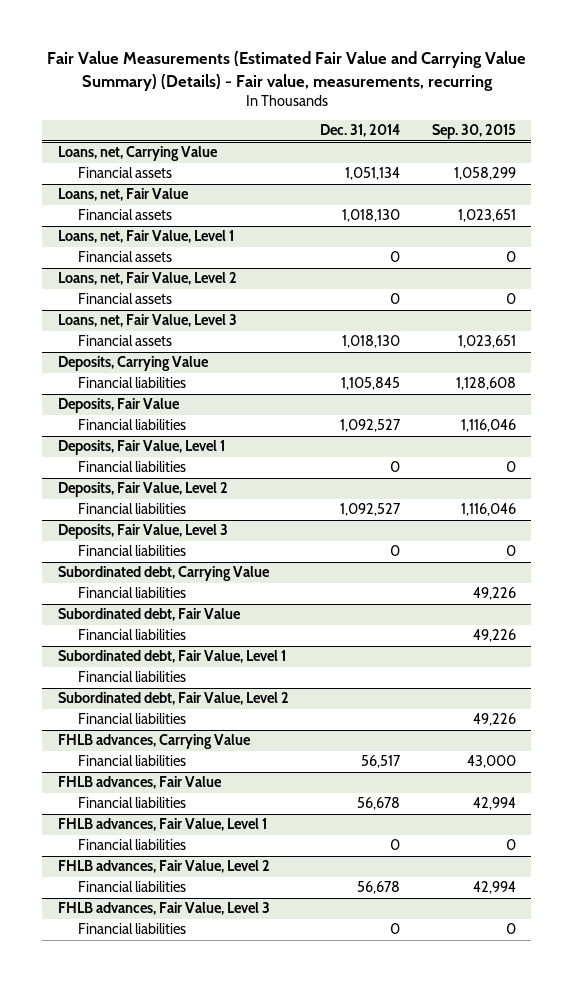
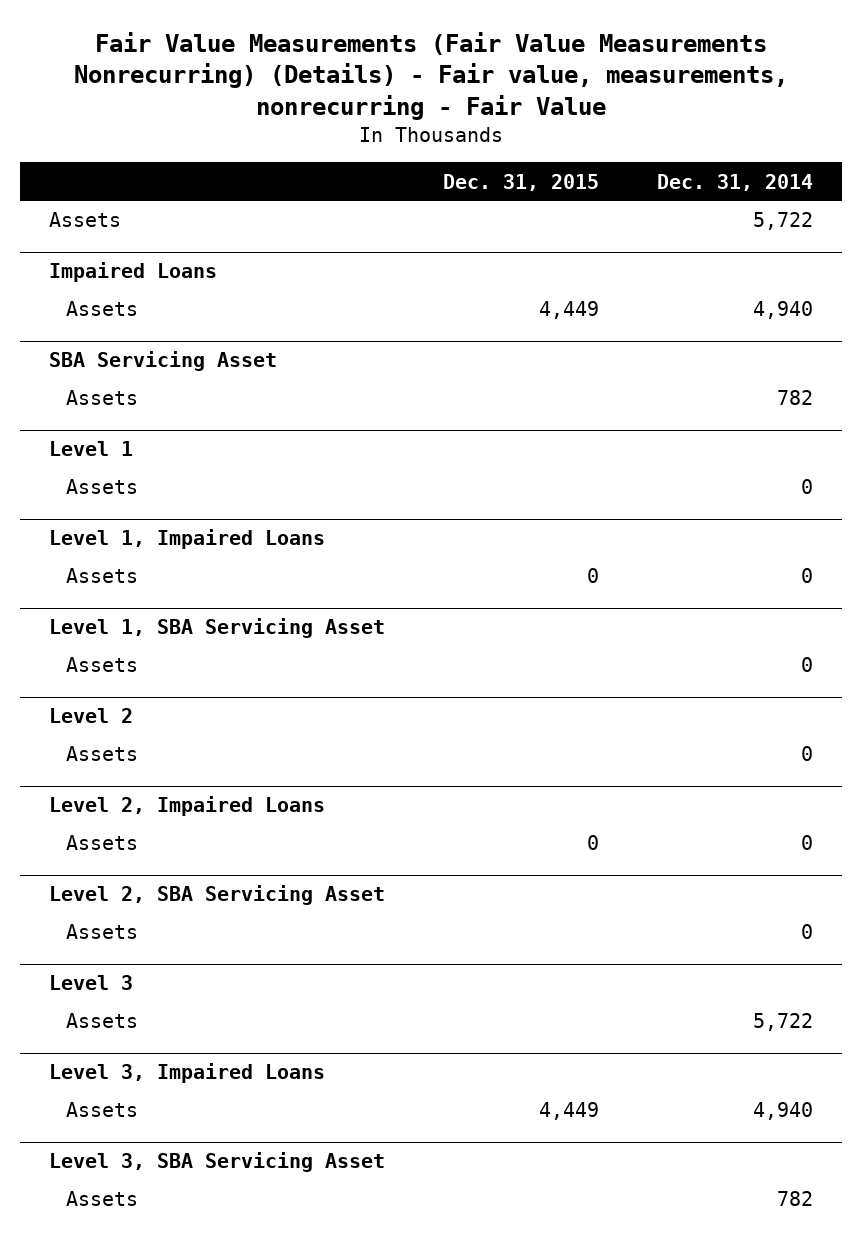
[46,51,526,91] Fair Value Measurements (Estimated Fair Value and Carrying Value Summary) (Details) - Fair value, measurements, recurring -> [74,31,789,120] Fair Value Measurements (Fair Value Measurements Nonrecurring) (Details) - Fair value, measurements, nonrecurring - Fair Value
[431,124,516,140] Sep. 30, 2015 -> none
none -> [443,173,600,191] Dec. 31, 2015
[57,146,218,162] Loans, net, Carrying Value -> none
[57,188,189,202] Loans, net, Fair Value -> none
[57,230,234,244] Loans, net, Fair Value, Level 1 -> none
[57,272,237,286] Loans, net, Fair Value, Level 2 -> none
[57,314,237,328] Loans, net, Fair Value, Level 3 -> none
[57,356,209,372] Deposits, Carrying Value -> none
[77,377,186,389] Financial liabilities -> none
[57,398,180,414] Deposits, Fair Value -> none
[77,419,186,431] Financial liabilities -> none
[57,440,225,456] Deposits, Fair Value, Level 1 -> none
[77,461,186,473] Financial liabilities -> none
[57,482,228,498] Deposits, Fair Value, Level 2 -> none
[77,503,186,515] Financial liabilities -> none
[57,524,228,540] Deposits, Fair Value, Level 3 -> none
[77,545,186,557] Financial liabilities -> none
[57,566,270,582] Subordinated debt, Carrying Value -> none
[77,587,186,599] Financial liabilities -> none
[57,608,241,622] Subordinated debt, Fair Value -> none
[77,629,186,641] Financial liabilities -> none
[57,650,286,664] Subordinated debt, Fair Value, Level 1 -> none
[77,671,186,683] Financial liabilities -> none
[57,692,289,706] Subordinated debt, Fair Value, Level 2 -> none
[77,713,186,725] Financial liabilities -> none
[57,734,251,750] FHLB advances, Carrying Value -> none
[77,755,186,767] Financial liabilities -> none
[57,776,222,790] FHLB advances, Fair Value -> none
[77,797,186,809] Financial liabilities -> none
[57,818,267,832] FHLB advances, Fair Value, Level 1 -> none
[77,839,186,851] Financial liabilities -> none
[57,860,270,874] FHLB advances, Fair Value, Level 2 -> none
[77,881,186,893] Financial liabilities -> none
[57,902,270,916] FHLB advances, Fair Value, Level 3 -> none
[77,923,186,935] Financial liabilities -> none
[77,167,172,179] Financial assets -> [49,212,122,228] Assets
[345,167,401,181] 1,051,134 -> [753,212,814,231] 5,722
none -> [49,262,218,283] Impaired Loans
[77,209,172,221] Financial assets -> [66,301,139,317] Assets
[342,209,401,223] 1,018,130 -> [753,301,814,320] 4,940
none -> [49,351,278,372] SBA Servicing Asset
[77,251,172,263] Financial assets -> [66,390,139,406] Assets
[390,251,401,263] 0 -> [777,390,814,406] 782
none -> [49,441,134,457] Level 1
[77,293,172,305] Financial assets -> [66,479,139,495] Assets
none -> [49,529,326,550] Level 1, Impaired Loans
[77,335,172,347] Financial assets -> [66,568,139,584] Assets
[342,335,401,349] 1,018,130 -> [801,568,814,584] 0
none -> [49,618,386,639] Level 1, SBA Servicing Asset
none -> [66,657,139,673] Assets
none -> [49,708,134,724] Level 2
none -> [66,746,139,762] Assets
none -> [49,796,326,817] Level 2, Impaired Loans
none -> [66,835,139,851] Assets
none -> [49,885,386,906] Level 2, SBA Servicing Asset
none -> [66,924,139,940] Assets
none -> [49,975,134,991] Level 3
none -> [66,1013,139,1029] Assets
none -> [49,1063,326,1084] Level 3, Impaired Loans
none -> [66,1102,139,1118] Assets
none -> [49,1152,386,1173] Level 3, SBA Servicing Asset
none -> [66,1191,139,1207] Assets

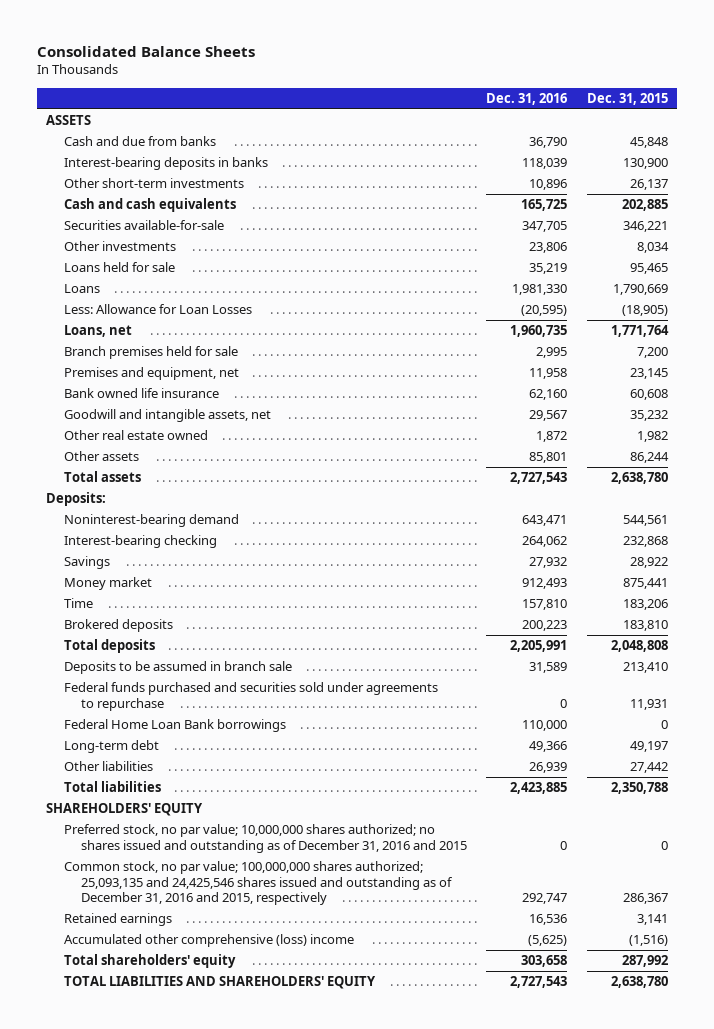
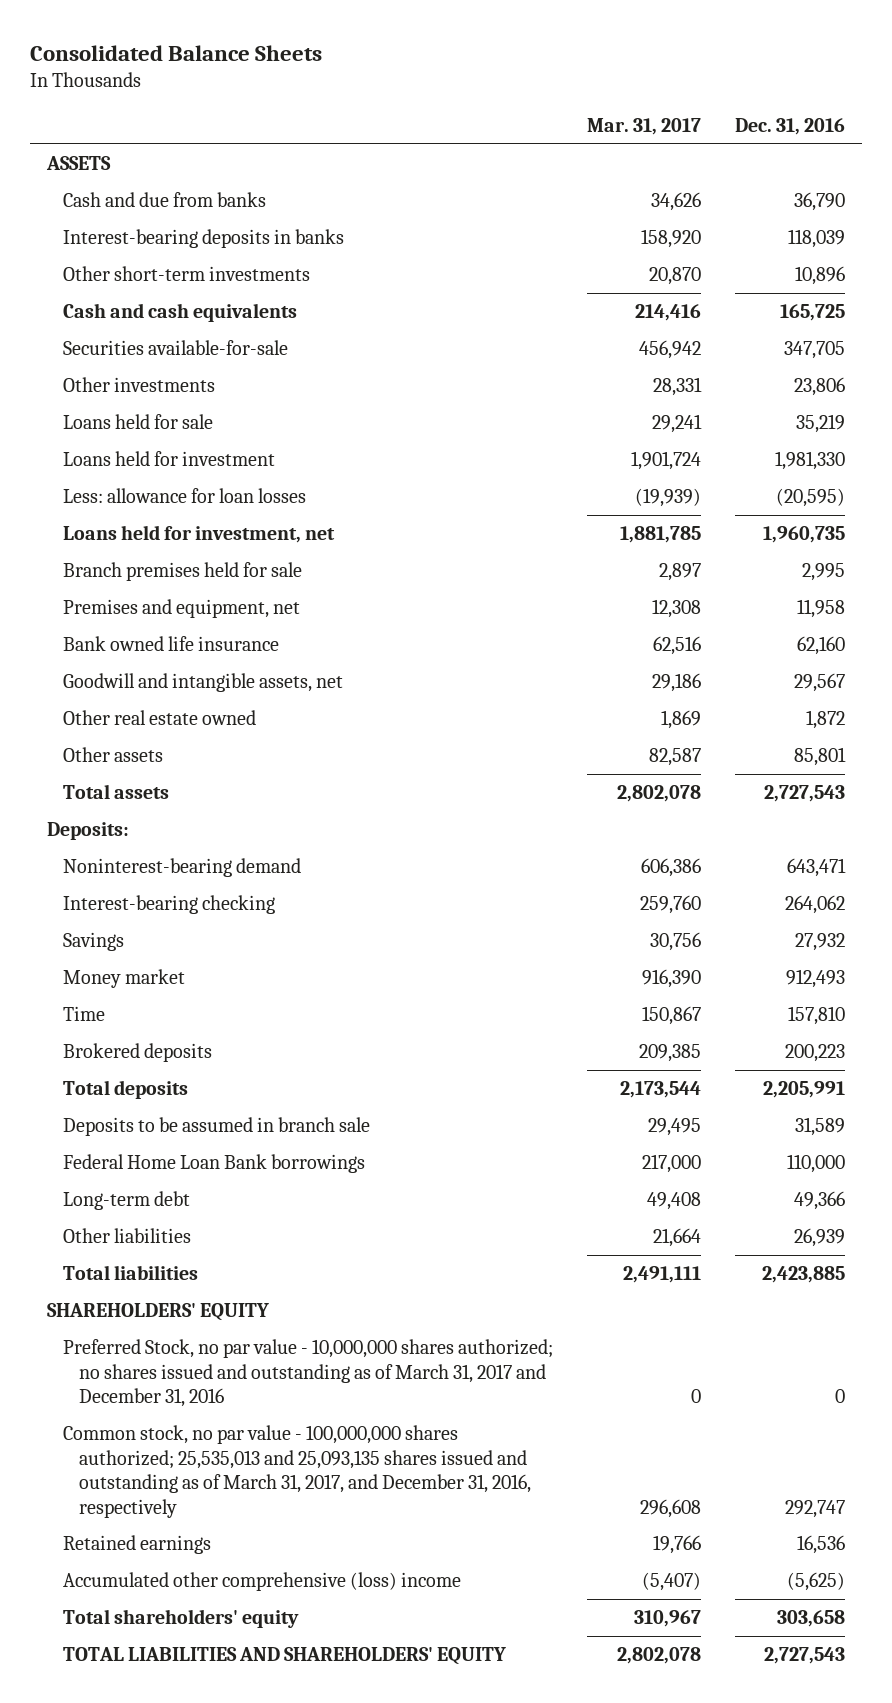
[586,92,668,105] Dec. 31, 2015 -> none
none -> [586,118,701,136] Mar. 31, 2017
[63,284,100,294] Loans -> [62,451,275,467] Loans held for investment
[63,304,252,315] Less: Allowance for Loan Losses -> [62,488,306,504] Less: allowance for loan losses
[63,325,132,338] Loans, net -> [62,525,335,544] Loans held for investment, net
[63,682,438,711] Federal funds purchased and securities sold under agreements to repurchase -> none
[63,824,467,853] Preferred stock, no par value; 10,000,000 shares authorized; no shares issued and outstanding as of December 31, 2016 and 2015 -> [62,1339,553,1408] Preferred Stock, no par value - 10,000,000 shares authorized; no shares issued and outstanding as of March 31, 2017 and December 31, 2016
[63,861,453,906] Common stock, no par value; 100,000,000 shares authorized; 25,093,135 and 24,425,546 shares issued and outstanding as of December 31, 2016 and 2015, respectively -> [62,1425,531,1518] Common stock, no par value - 100,000,000 shares authorized; 25,535,013 and 25,093,135 shares issued and outstanding as of March 31, 2017, and December 31, 2016, respectively

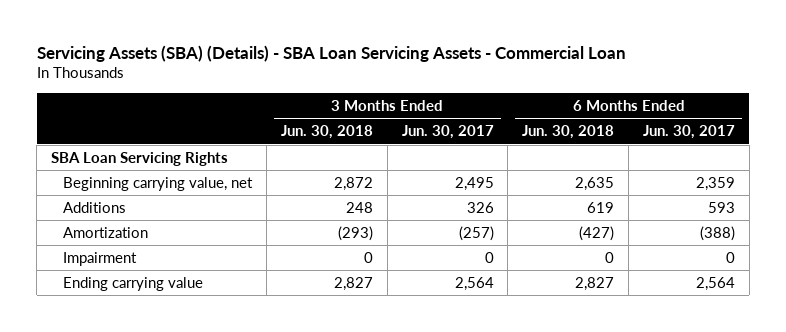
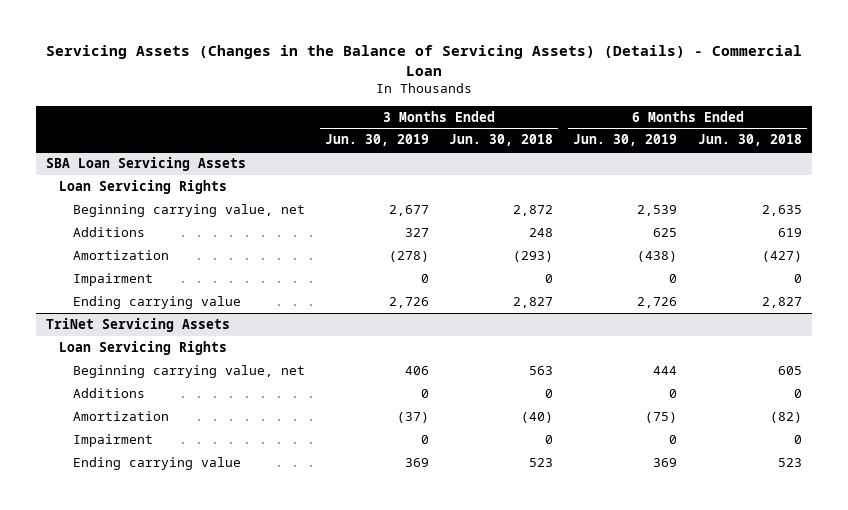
[36,44,626,62] Servicing Assets (SBA) (Details) - SBA Loan Servicing Assets - Commercial Loan -> [45,44,802,76] Servicing Assets (Changes in the Balance of Servicing Assets) (Details) - Commercial Loan
[401,125,494,140] Jun. 30, 2017 -> none
[642,125,735,140] Jun. 30, 2017 -> none
none -> [324,134,429,147] Jun. 30, 2019
none -> [573,134,678,147] Jun. 30, 2019
none -> [46,156,247,171] SBA Loan Servicing Assets
[50,151,228,166] SBA Loan Servicing Rights -> [59,179,228,194] Loan Servicing Rights
none -> [46,317,231,332] TriNet Servicing Assets
none -> [59,340,228,355] Loan Servicing Rights
none -> [72,364,305,378] Beginning carrying value, net
none -> [72,387,145,398] Additions
none -> [72,410,169,421] Amortization
none -> [72,433,153,447] Impairment
none -> [72,456,241,470] Ending carrying value

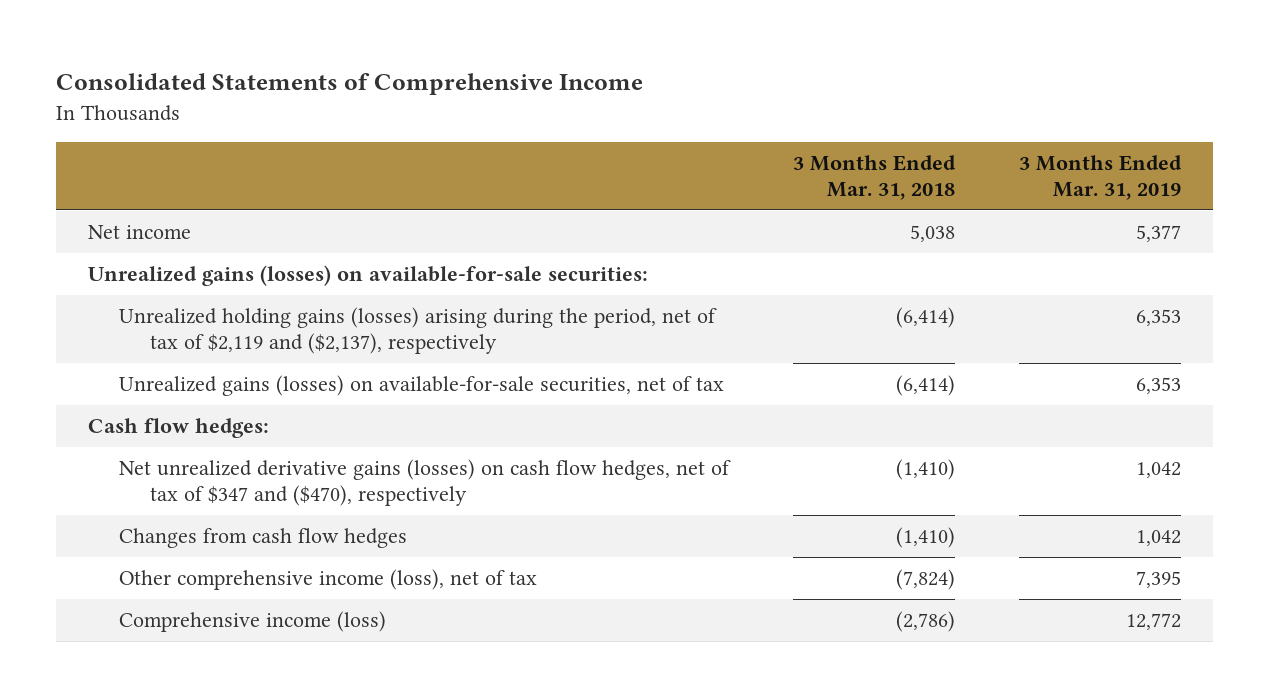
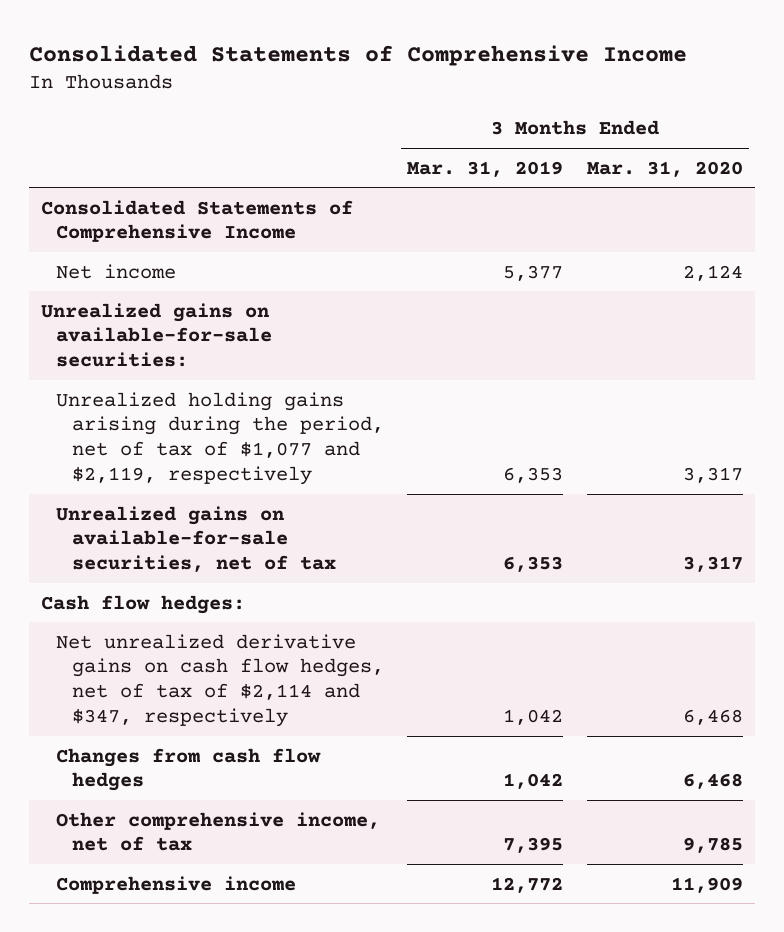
[792,155,956,200] 3 Months Ended Mar. 31, 2018 -> none
none -> [587,160,744,177] Mar. 31, 2020
none -> [40,199,353,243] Consolidated Statements of Comprehensive Income
[88,264,649,286] Unrealized gains (losses) on available-for-sale securities: -> [40,302,273,368] Unrealized gains on available-for-sale securities:
[119,306,718,354] Unrealized holding gains (losses) arising during the period, net of tax of $2,119 and ($2,137), respectively -> [56,391,384,486] Unrealized holding gains arising during the period, net of tax of $1,077 and $2,119, respectively
[119,374,725,396] Unrealized gains (losses) on available-for-sale securities, net of tax -> [56,505,336,573] Unrealized gains on available-for-sale securities, net of tax
[119,458,732,506] Net unrealized derivative gains (losses) on cash flow hedges, net of tax of $347 and ($470), respectively -> [56,633,384,728] Net unrealized derivative gains on cash flow hedges, net of tax of $2,114 and $347, respectively
[119,568,538,590] Other comprehensive income (loss), net of tax -> [56,811,381,852] Other comprehensive income, net of tax
[119,610,387,632] Comprehensive income (loss) -> [56,875,297,894] Comprehensive income

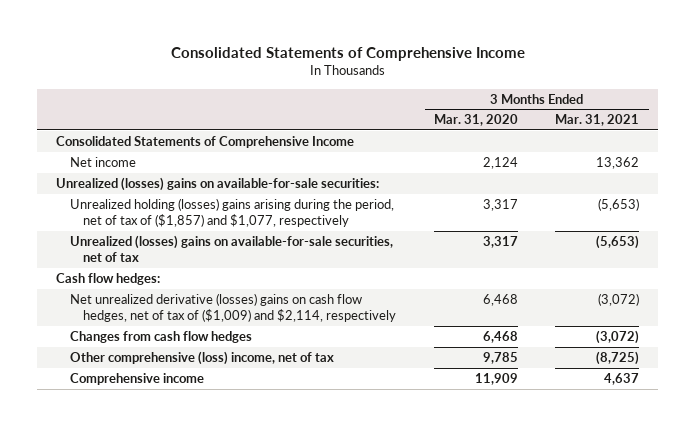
[407,160,564,177] Mar. 31, 2019 -> none
none -> [555,114,640,127] Mar. 31, 2021
[40,302,273,368] Unrealized gains on available-for-sale securities: -> [55,177,379,192] Unrealized (losses) gains on available-for-sale securities:
[56,391,384,486] Unrealized holding gains arising during the period, net of tax of $1,077 and $2,119, respectively -> [69,198,394,228] Unrealized holding (losses) gains arising during the period, net of tax of ($1,857) and $1,077, respectively
[56,505,336,573] Unrealized gains on available-for-sale securities, net of tax -> [69,235,393,263] Unrealized (losses) gains on available-for-sale securities, net of tax
[56,633,384,728] Net unrealized derivative gains on cash flow hedges, net of tax of $2,114 and $347, respectively -> [69,293,397,323] Net unrealized derivative (losses) gains on cash flow hedges, net of tax of ($1,009) and $2,114, respectively
[56,811,381,852] Other comprehensive income, net of tax -> [69,351,334,366] Other comprehensive (loss) income, net of tax

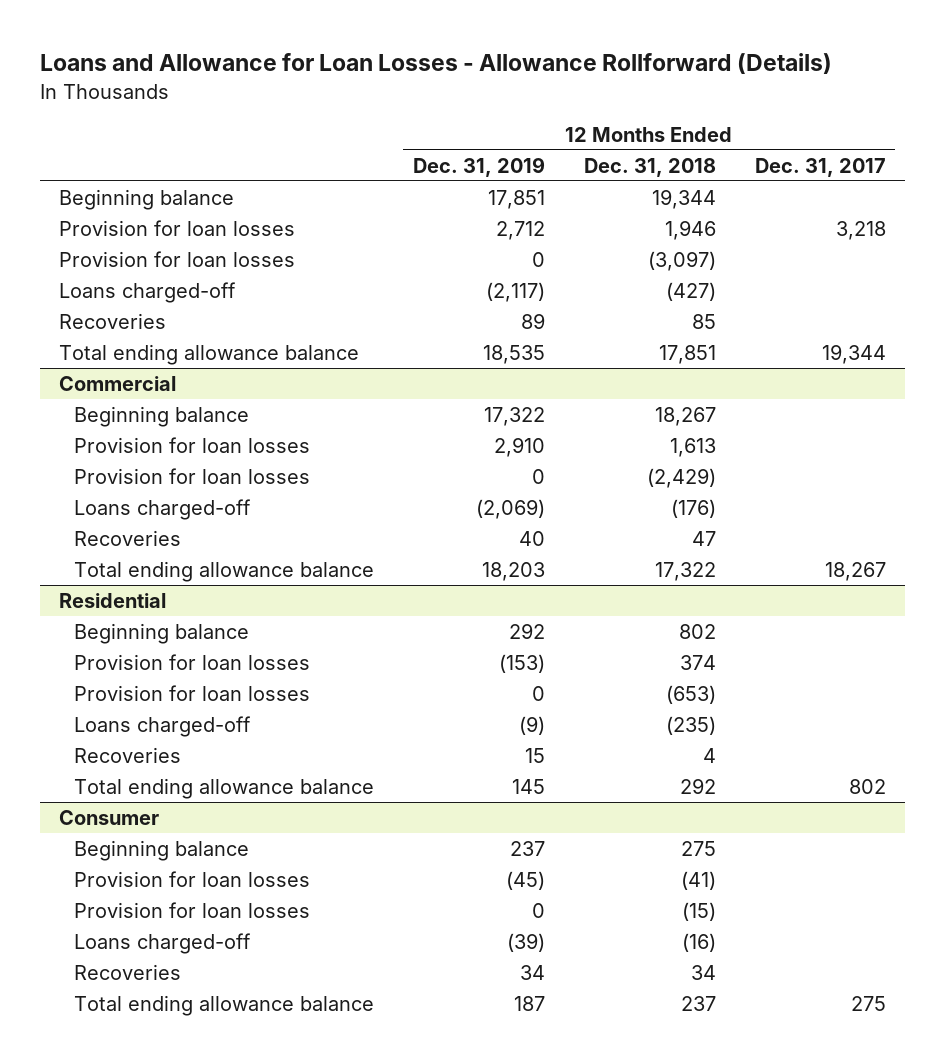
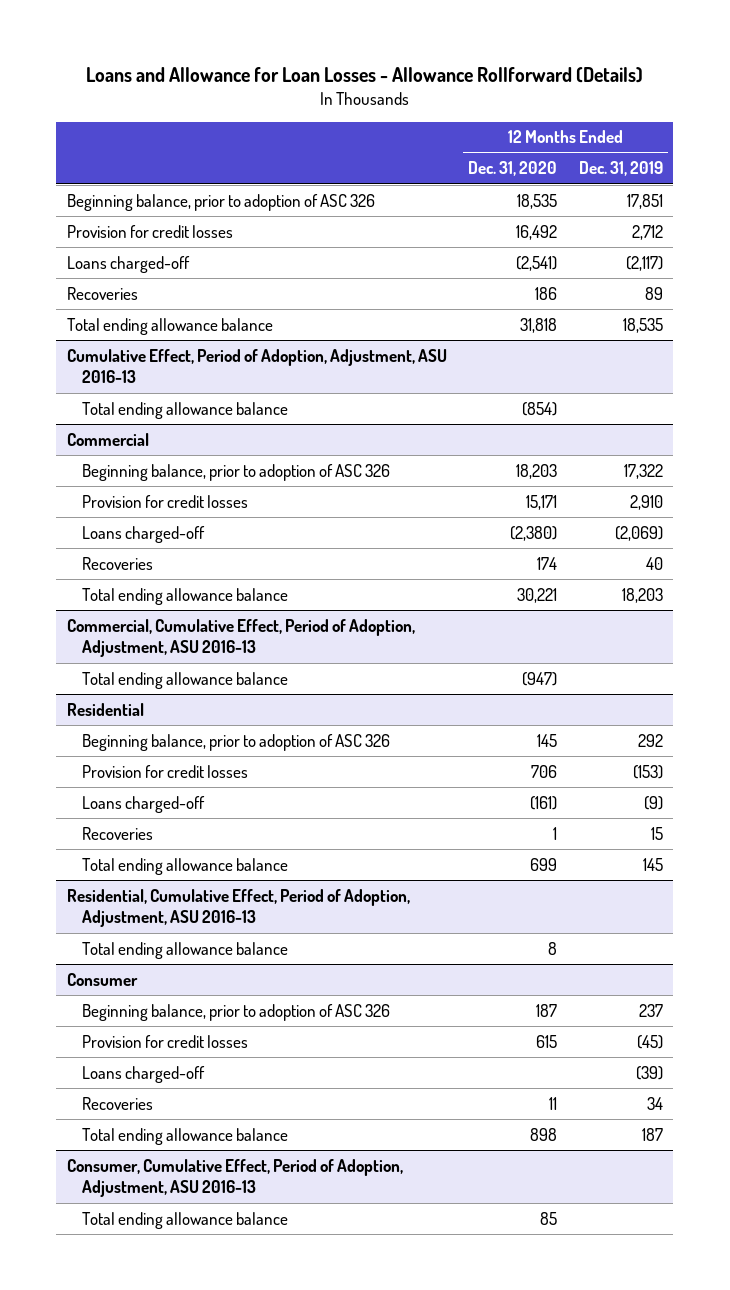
[583,157,716,177] Dec. 31, 2018 -> none
[754,157,886,177] Dec. 31, 2017 -> none
none -> [468,161,558,177] Dec. 31, 2020
[59,250,296,267] Provision for loan losses -> none
[59,188,235,210] Beginning balance -> [66,193,375,211] Beginning balance, prior to adoption of ASC 326
[59,219,296,236] Provision for loan losses -> [66,224,233,238] Provision for credit losses
none -> [66,348,447,384] Cumulative Effect, Period of Adoption, Adjustment, ASU 2016-13
none -> [81,401,288,419] Total ending allowance balance
[74,467,311,484] Provision for loan losses -> none
[74,405,250,427] Beginning balance -> [81,463,390,481] Beginning balance, prior to adoption of ASC 326
[74,436,311,453] Provision for loan losses -> [81,494,248,508] Provision for credit losses
none -> [66,618,415,658] Commercial, Cumulative Effect, Period of Adoption, Adjustment, ASU 2016-13
none -> [81,671,288,689] Total ending allowance balance
[74,684,311,701] Provision for loan losses -> none
[74,622,250,644] Beginning balance -> [81,733,390,751] Beginning balance, prior to adoption of ASC 326
[74,653,311,670] Provision for loan losses -> [81,764,248,778] Provision for credit losses
none -> [66,888,410,928] Residential, Cumulative Effect, Period of Adoption, Adjustment, ASU 2016-13
none -> [81,941,288,959] Total ending allowance balance
[74,901,311,918] Provision for loan losses -> none
[74,839,250,861] Beginning balance -> [81,1003,390,1021] Beginning balance, prior to adoption of ASC 326
[74,870,311,887] Provision for loan losses -> [81,1034,248,1048] Provision for credit losses
none -> [66,1158,403,1198] Consumer, Cumulative Effect, Period of Adoption, Adjustment, ASU 2016-13
none -> [81,1211,288,1229] Total ending allowance balance

